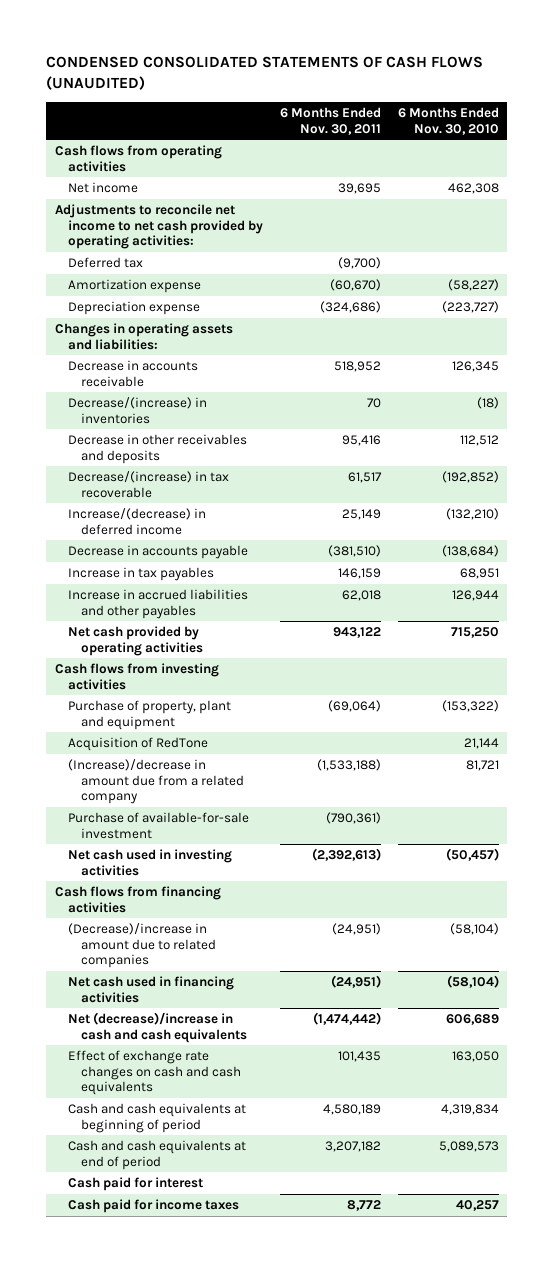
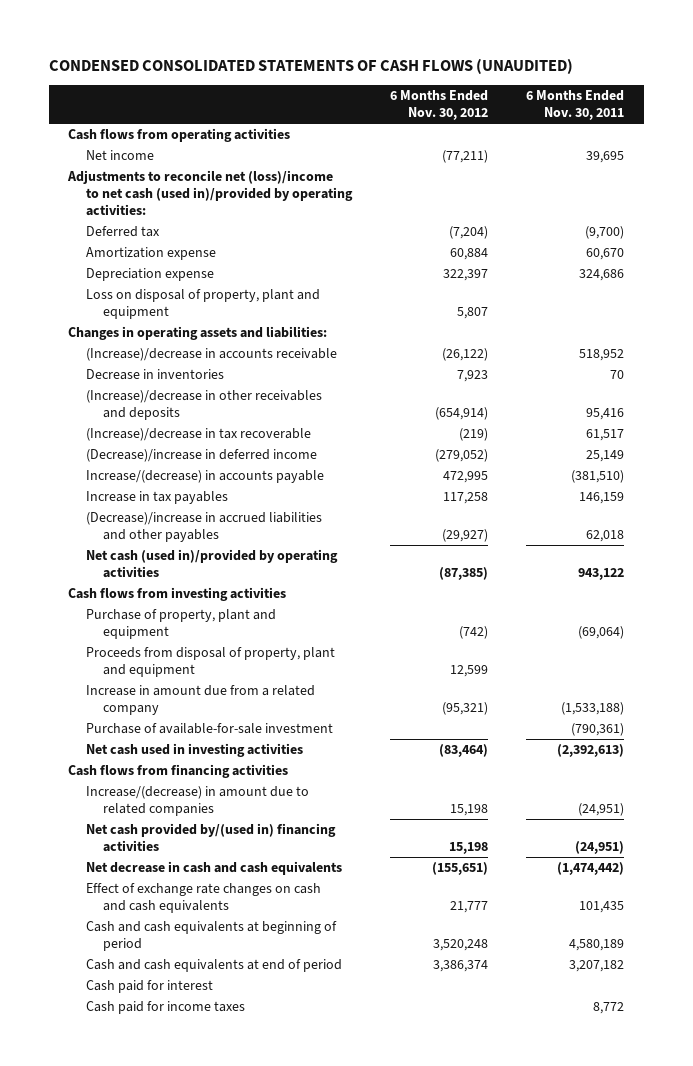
[397,107,499,135] 6 Months Ended Nov. 30, 2010 -> none
none -> [390,90,489,121] 6 Months Ended Nov. 30, 2012
[54,204,263,250] Adjustments to reconcile net income to net cash provided by operating activities: -> [67,170,353,216] Adjustments to reconcile net (loss)/income to net cash (used in)/provided by operating activities:
[329,279,381,292] (60,670) -> [586,248,625,261] 60,670
[319,301,381,314] (324,686) -> [579,269,625,282] 324,686
none -> [85,289,320,319] Loss on disposal of property, plant and equipment
[67,360,198,387] Decrease in accounts receivable -> [85,348,337,362] (Increase)/decrease in accounts receivable
[67,397,207,424] Decrease/(increase) in inventories -> [85,369,224,381] Decrease in inventories
[67,434,247,464] Decrease in other receivables and deposits -> [85,390,322,420] (Increase)/decrease in other receivables and deposits
[67,471,229,498] Decrease/(increase) in tax recoverable -> [85,428,311,442] (Increase)/decrease in tax recoverable
[67,508,206,535] Increase/(decrease) in deferred income -> [85,449,317,463] (Decrease)/increase in deferred income
[67,545,248,560] Decrease in accounts payable -> [85,470,324,484] Increase/(decrease) in accounts payable
[67,589,248,619] Increase in accrued liabilities and other payables -> [85,512,322,542] (Decrease)/increase in accrued liabilities and other payables
[67,626,204,656] Net cash provided by operating activities -> [85,549,338,578] Net cash (used in)/provided by operating activities
[67,737,208,752] Acquisition of RedTone -> none
none -> [85,647,335,677] Proceeds from disposal of property, plant and equipment
[67,759,245,805] (Increase)/decrease in amount due from a related company -> [85,685,315,715] Increase in amount due from a related company
[67,923,217,969] (Decrease)/increase in amount due to related companies -> [85,786,309,816] Increase/(decrease) in amount due to related companies
[67,976,234,1003] Net cash used in financing activities -> [85,823,336,852] Net cash provided by/(used in) financing activities
[67,1012,248,1043] Net (decrease)/increase in cash and cash equivalents -> [85,861,342,876] Net decrease in cash and cash equivalents

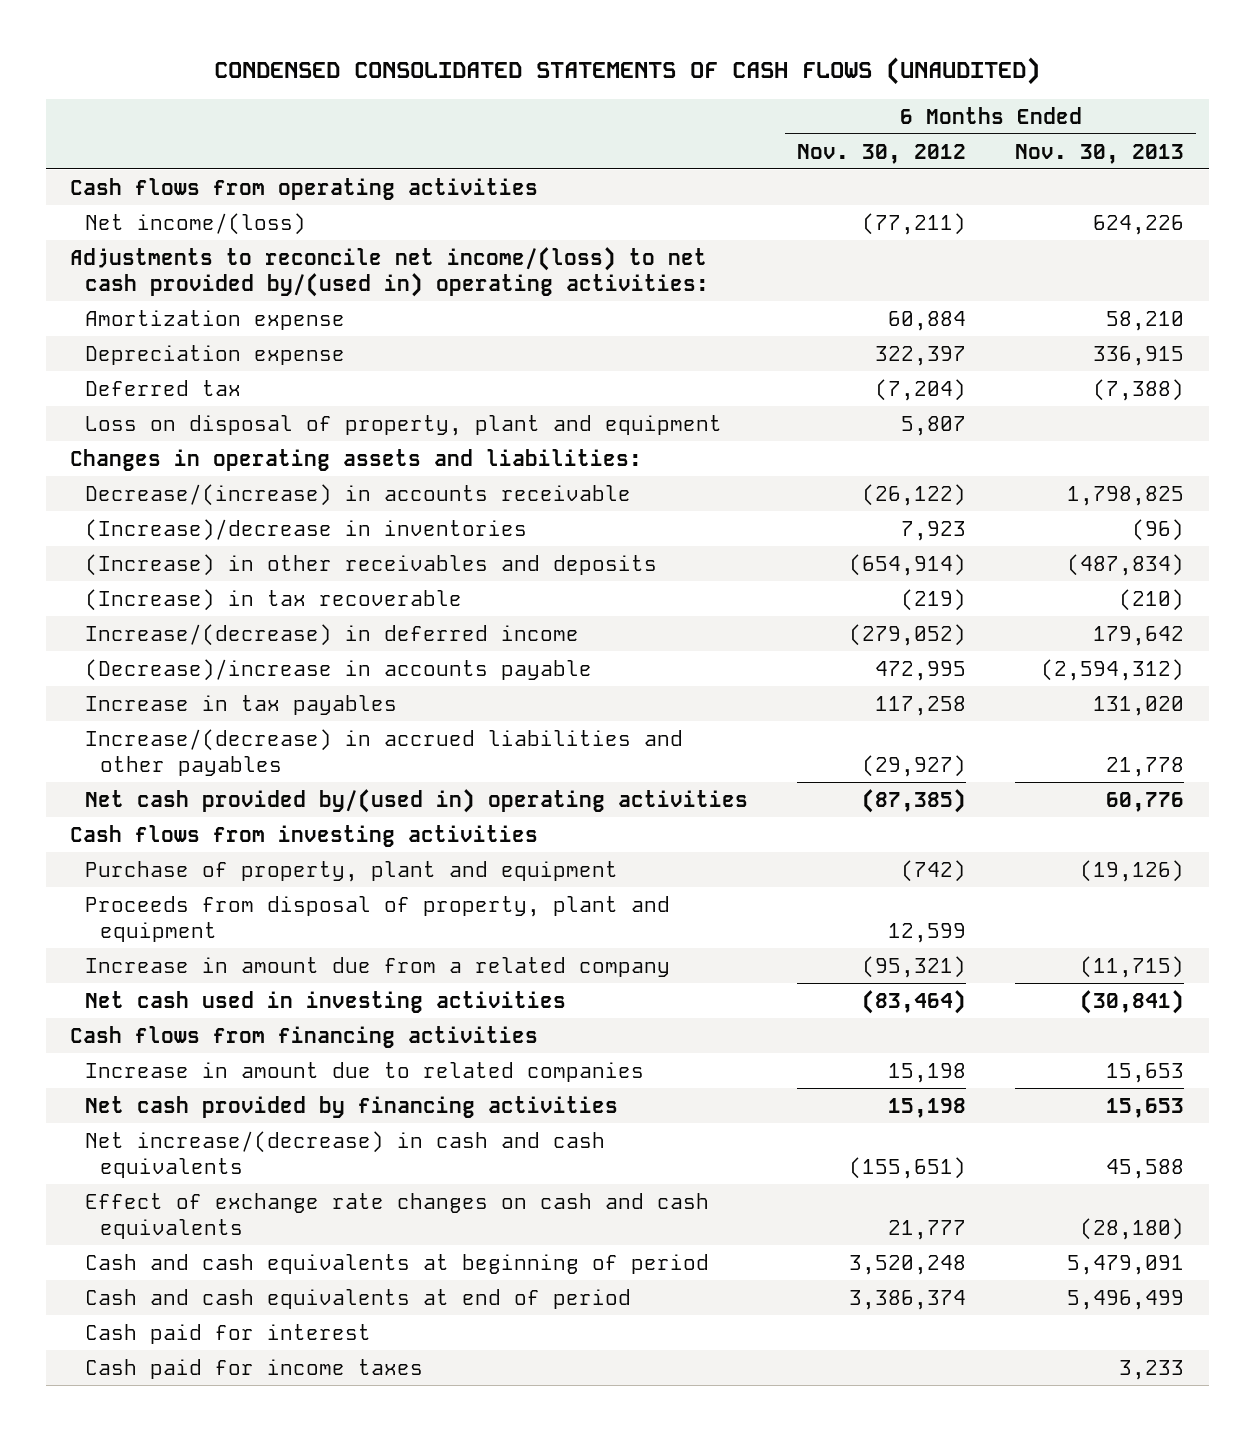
[526,90,625,121] 6 Months Ended Nov. 30, 2011 -> none
none -> [1015,143,1185,164] Nov. 30, 2013
[85,150,154,161] Net income -> [84,212,306,235] Net income/(loss)
[67,170,353,216] Adjustments to reconcile net (loss)/income to net cash (used in)/provided by operating activities: -> [70,246,709,298] Adjustments to reconcile net income/(loss) to net cash provided by/(used in) operating activities:
[85,226,160,238] Deferred tax -> [84,379,241,396] Deferred tax
[85,348,337,362] (Increase)/decrease in accounts receivable -> [84,483,631,506] Decrease/(increase) in accounts receivable
[85,369,224,381] Decrease in inventories -> [84,518,527,541] (Increase)/decrease in inventories
[85,390,322,420] (Increase)/decrease in other receivables and deposits -> [84,553,657,576] (Increase) in other receivables and deposits
[85,428,311,442] (Increase)/decrease in tax recoverable -> [84,588,462,611] (Increase) in tax recoverable
[85,449,317,463] (Decrease)/increase in deferred income -> [84,623,579,646] Increase/(decrease) in deferred income
[85,470,324,484] Increase/(decrease) in accounts payable -> [84,658,592,681] (Decrease)/increase in accounts payable
[85,512,322,542] (Decrease)/increase in accrued liabilities and other payables -> [84,728,683,777] Increase/(decrease) in accrued liabilities and other payables
[85,549,338,578] Net cash (used in)/provided by operating activities -> [84,788,748,813] Net cash provided by/(used in) operating activities
[85,723,333,735] Purchase of available-for-sale investment -> none
[85,786,309,816] Increase/(decrease) in amount due to related companies -> [84,1061,644,1082] Increase in amount due to related companies
[85,823,336,852] Net cash provided by/(used in) financing activities -> [84,1095,618,1118] Net cash provided by financing activities
[85,861,342,876] Net decrease in cash and cash equivalents -> [84,1130,605,1179] Net increase/(decrease) in cash and cash equivalents

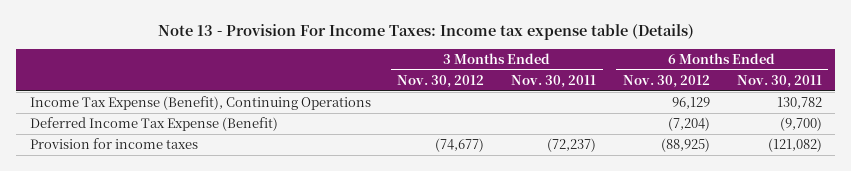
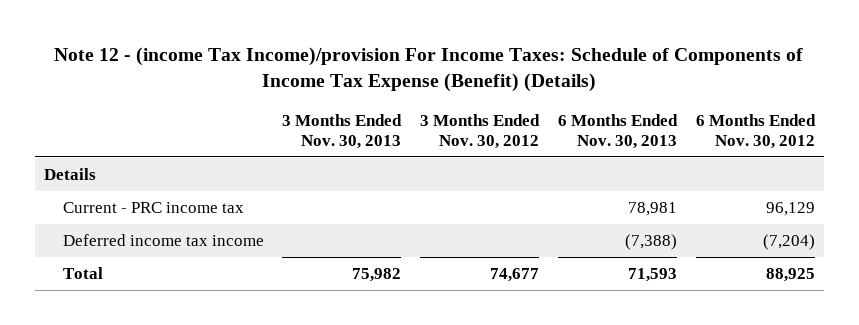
[157,24,694,41] Note 13 - Provision For Income Taxes: Income tax expense table (Details) -> [54,47,804,93] Note 12 - (income Tax Income)/provision For Income Taxes: Schedule of Components of Income Tax Expense (Benefit) (Details)
[511,74,597,88] Nov. 30, 2011 -> none
[736,74,822,88] Nov. 30, 2011 -> none
none -> [282,114,403,149] 3 Months Ended Nov. 30, 2013
none -> [558,114,679,149] 6 Months Ended Nov. 30, 2013
[29,138,198,150] Provision for income taxes -> none
none -> [44,167,97,180] Details
[29,96,371,111] Income Tax Expense (Benefit), Continuing Operations -> [62,201,244,213] Current - PRC income tax
[29,117,278,132] Deferred Income Tax Expense (Benefit) -> [62,233,264,246] Deferred income tax income
none -> [62,266,103,279] Total

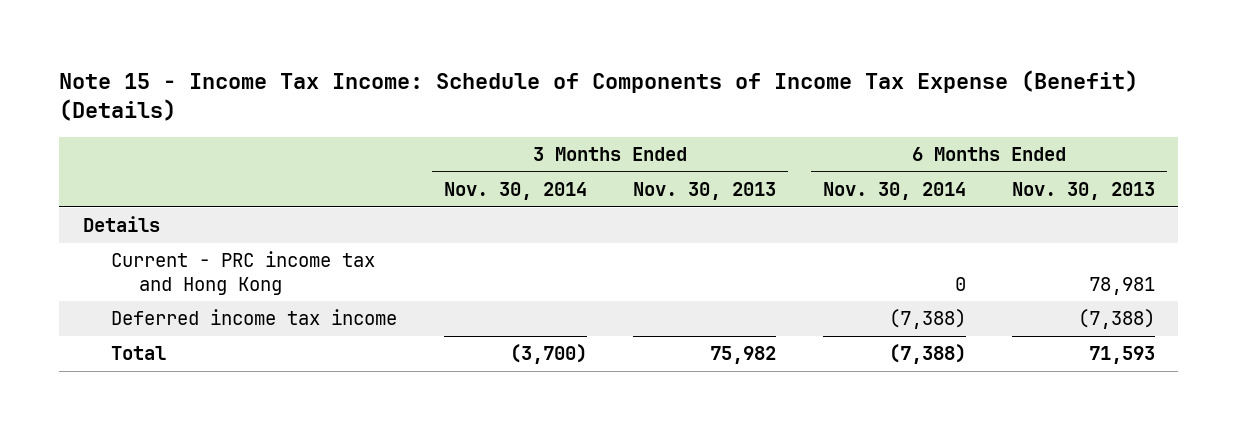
[54,47,804,93] Note 12 - (income Tax Income)/provision For Income Taxes: Schedule of Components of Income Tax Expense (Benefit) (Details) -> [59,69,1139,121] Note 15 - Income Tax Income: Schedule of Components of Income Tax Expense (Benefit) (Details)
[420,114,541,149] 3 Months Ended Nov. 30, 2012 -> none
[695,114,816,149] 6 Months Ended Nov. 30, 2012 -> none
none -> [443,181,587,200] Nov. 30, 2014
none -> [822,181,966,200] Nov. 30, 2014
[62,201,244,213] Current - PRC income tax -> [111,251,376,295] Current - PRC income tax and Hong Kong

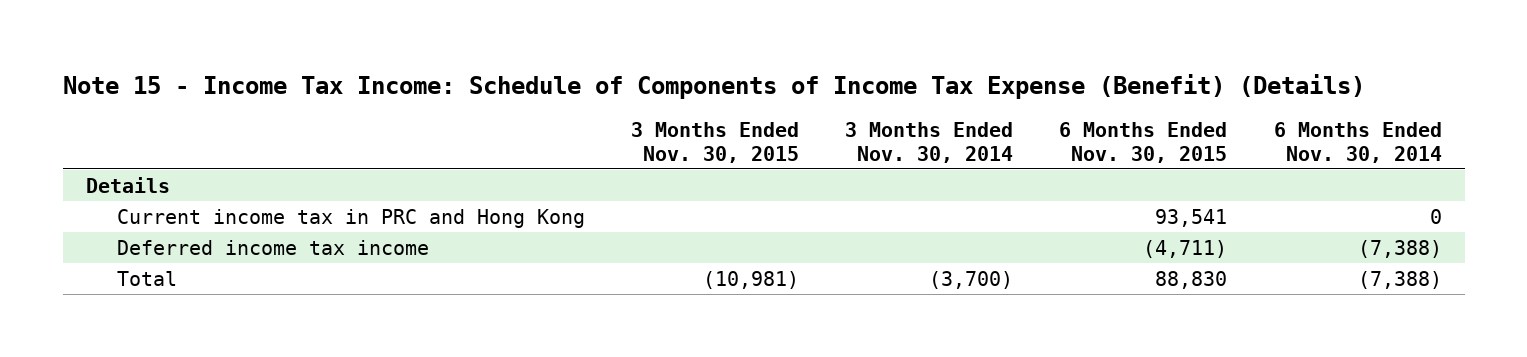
[633,181,777,200] Nov. 30, 2013 -> none
[1012,181,1156,200] Nov. 30, 2013 -> none
none -> [631,121,800,163] 3 Months Ended Nov. 30, 2015
none -> [1059,121,1228,163] 6 Months Ended Nov. 30, 2015
[111,251,376,295] Current - PRC income tax and Hong Kong -> [116,208,585,228] Current income tax in PRC and Hong Kong

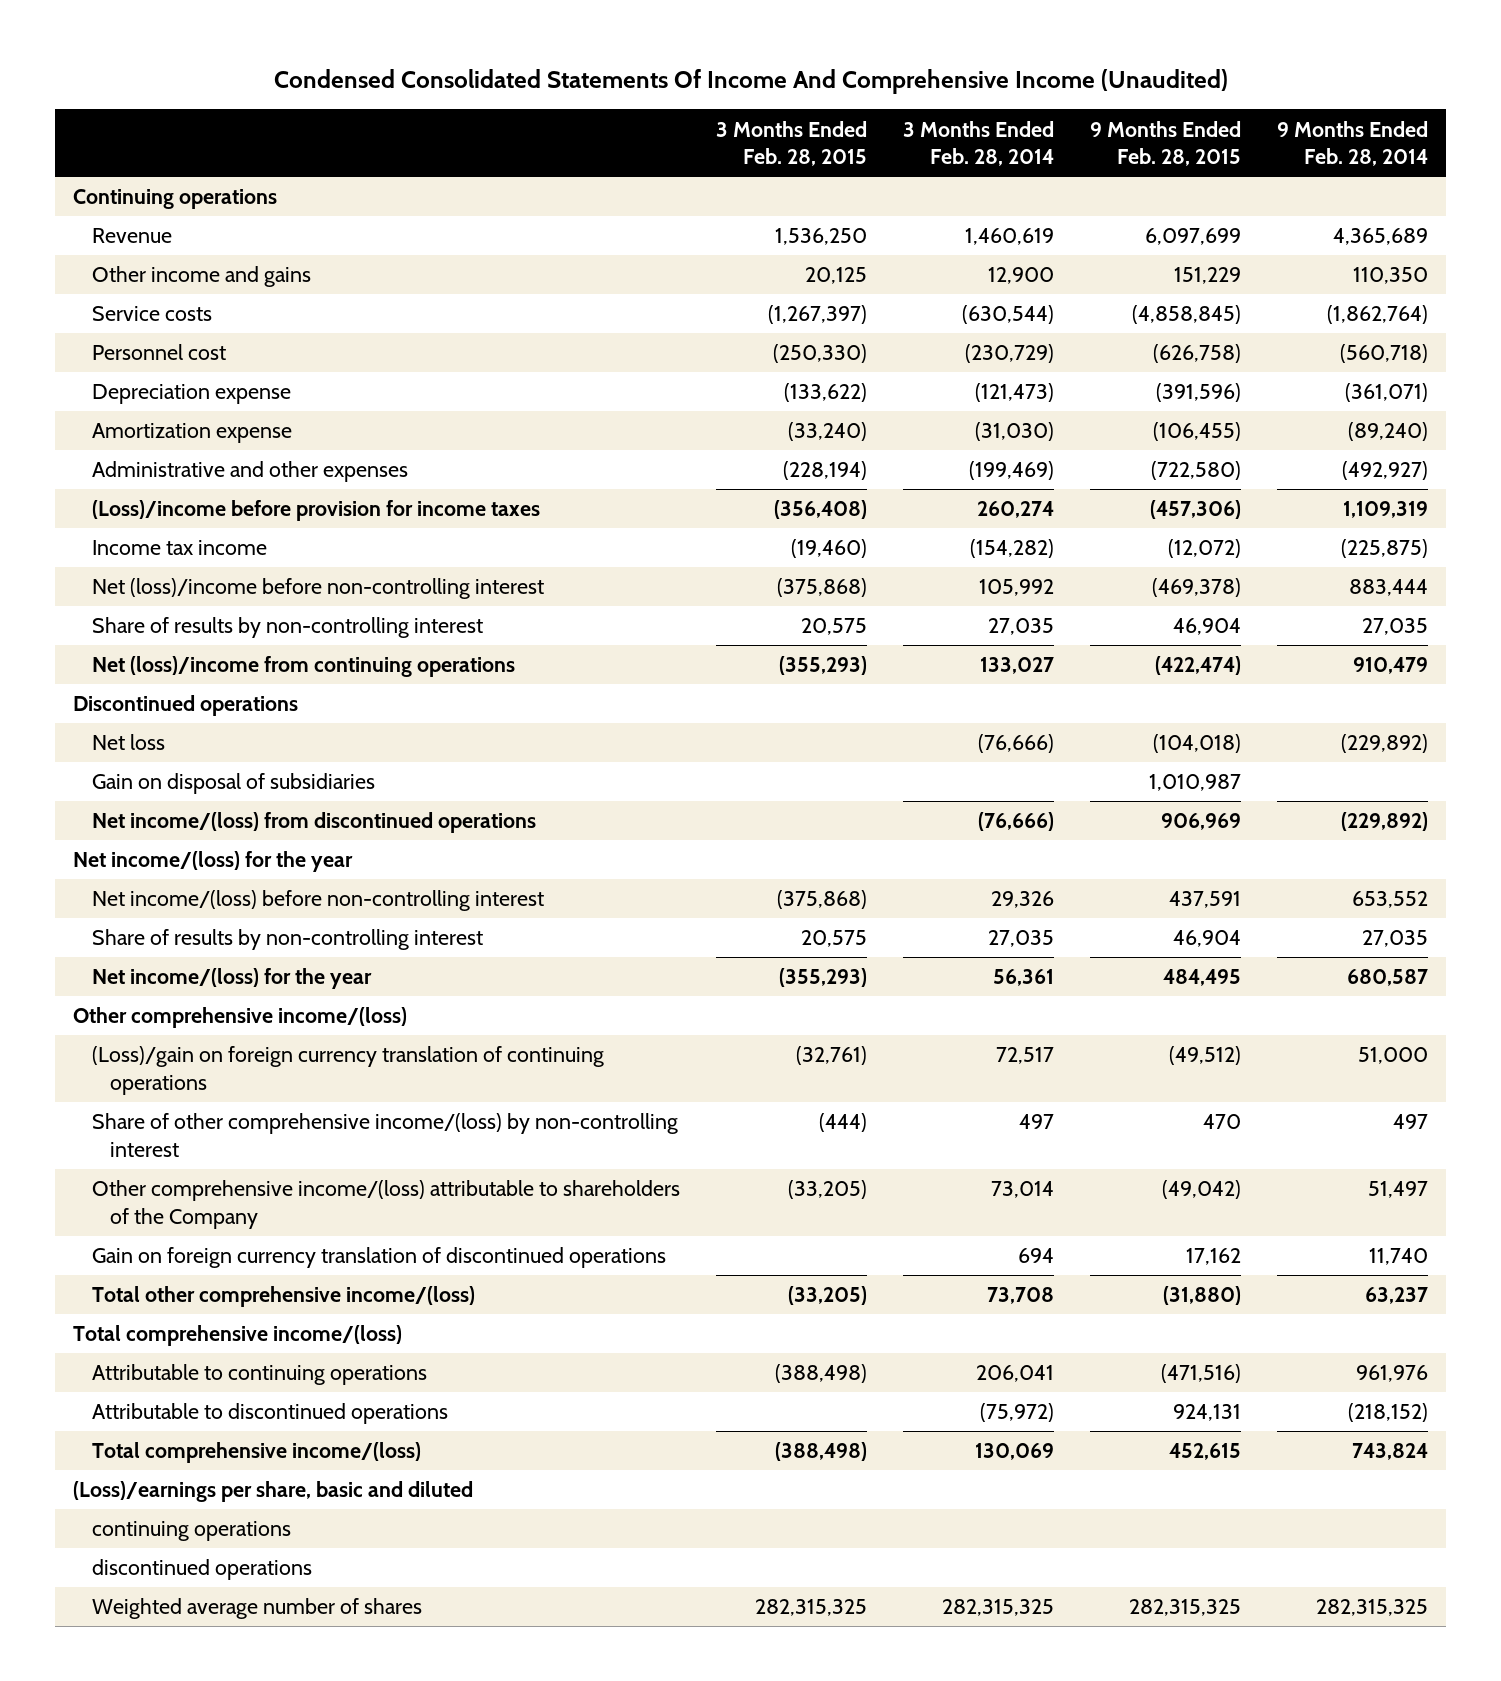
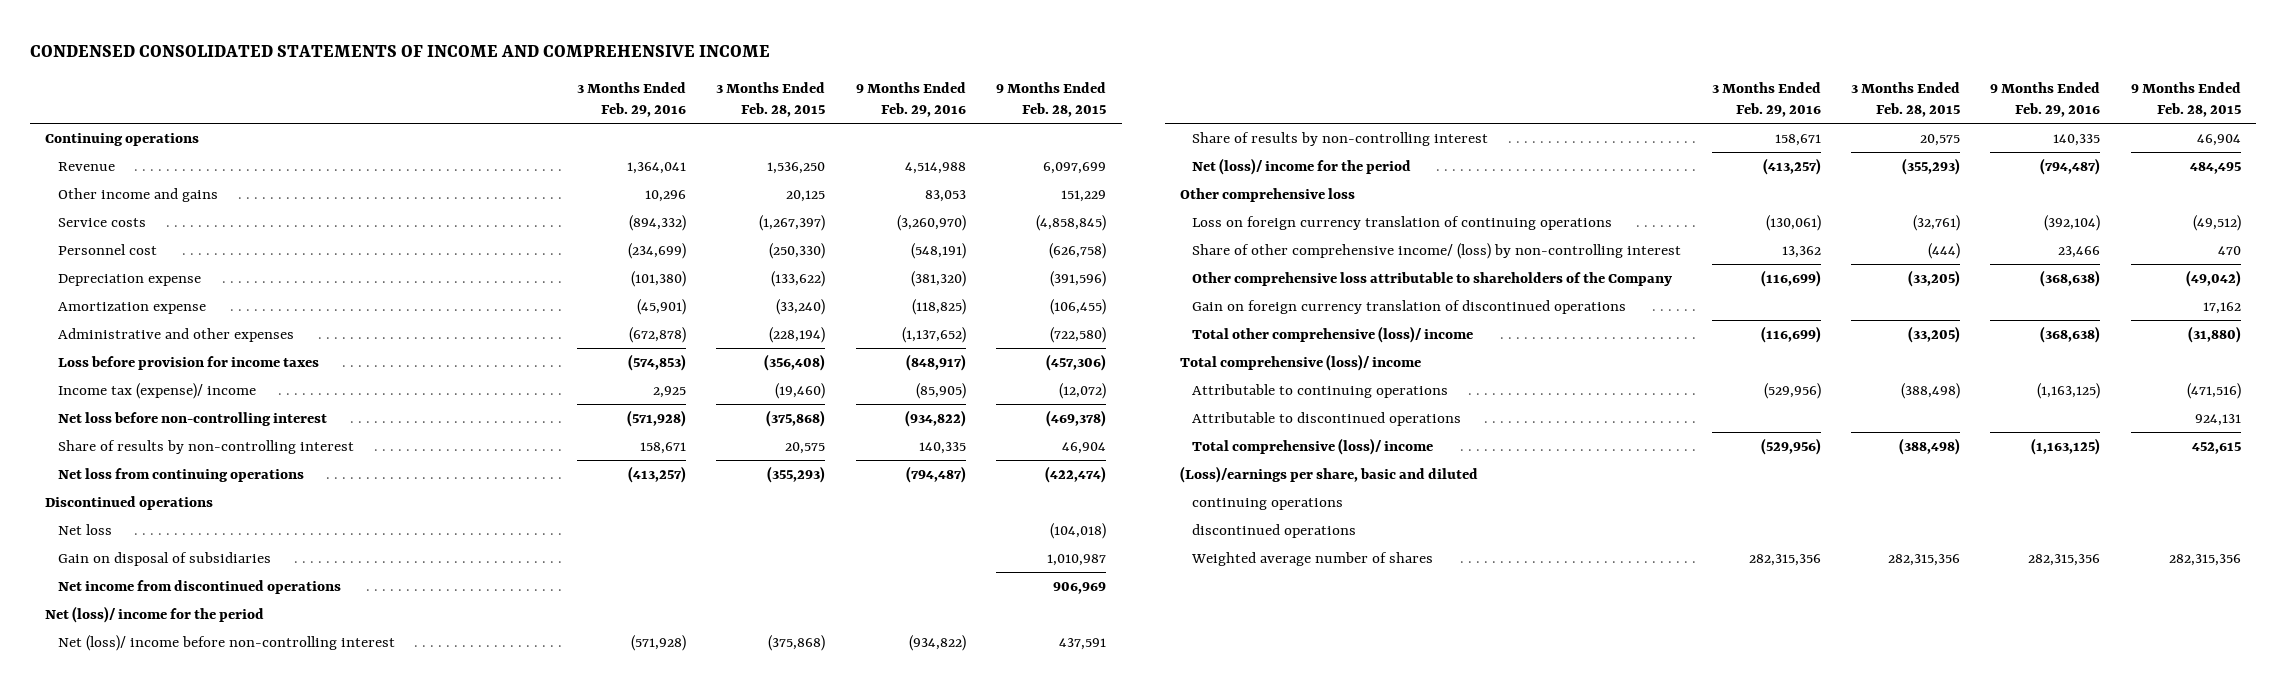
[273,69,1228,95] Condensed Consolidated Statements Of Income And Comprehensive Income (Unaudited) -> [30,44,771,57] CONDENSED CONSOLIDATED STATEMENTS OF INCOME AND COMPREHENSIVE INCOME
[903,120,1055,167] 3 Months Ended Feb. 28, 2014 -> none
[1277,120,1429,167] 9 Months Ended Feb. 28, 2014 -> none
none -> [577,82,687,118] 3 Months Ended Feb. 29, 2016
none -> [855,82,966,118] 9 Months Ended Feb. 29, 2016
[91,500,540,522] (Loss)/income before provision for income taxes -> [57,355,319,370] Loss before provision for income taxes
[91,540,267,556] Income tax income -> [57,382,256,399] Income tax (expense)/ income
[91,578,544,600] Net (loss)/income before non-controlling interest -> [57,411,327,426] Net loss before non-controlling interest
[91,656,515,678] Net (loss)/income from continuing operations -> [57,467,304,482] Net loss from continuing operations
[91,812,536,834] Net income/(loss) from discontinued operations -> [57,579,341,594] Net income from discontinued operations
[72,851,353,873] Net income/(loss) for the year -> [45,605,265,623] Net (loss)/ income for the period
[91,890,544,912] Net income/(loss) before non-controlling interest -> [57,634,395,651] Net (loss)/ income before non-controlling interest
[91,968,372,990] Net income/(loss) for the year -> [1192,157,1412,175] Net (loss)/ income for the period
[72,1007,407,1029] Other comprehensive income/(loss) -> [1179,187,1355,202] Other comprehensive loss
[91,1046,604,1095] (Loss)/gain on foreign currency translation of continuing operations -> [1192,215,1613,230] Loss on foreign currency translation of continuing operations
[91,1113,678,1157] Share of other comprehensive income/(loss) by non-controlling interest -> [1192,242,1682,259] Share of other comprehensive income/ (loss) by non-controlling interest
[91,1180,680,1229] Other comprehensive income/(loss) attributable to shareholders of the Company -> [1192,271,1673,286] Other comprehensive loss attributable to shareholders of the Company
[91,1286,475,1308] Total other comprehensive income/(loss) -> [1192,325,1474,343] Total other comprehensive (loss)/ income
[72,1325,402,1347] Total comprehensive income/(loss) -> [1179,353,1421,371] Total comprehensive (loss)/ income
[91,1442,421,1464] Total comprehensive income/(loss) -> [1192,437,1434,455] Total comprehensive (loss)/ income
[754,1599,867,1617] 282,315,325 -> [1887,553,1960,566] 282,315,356
[1129,1599,1242,1617] 282,315,325 -> [2168,553,2241,566] 282,315,356

